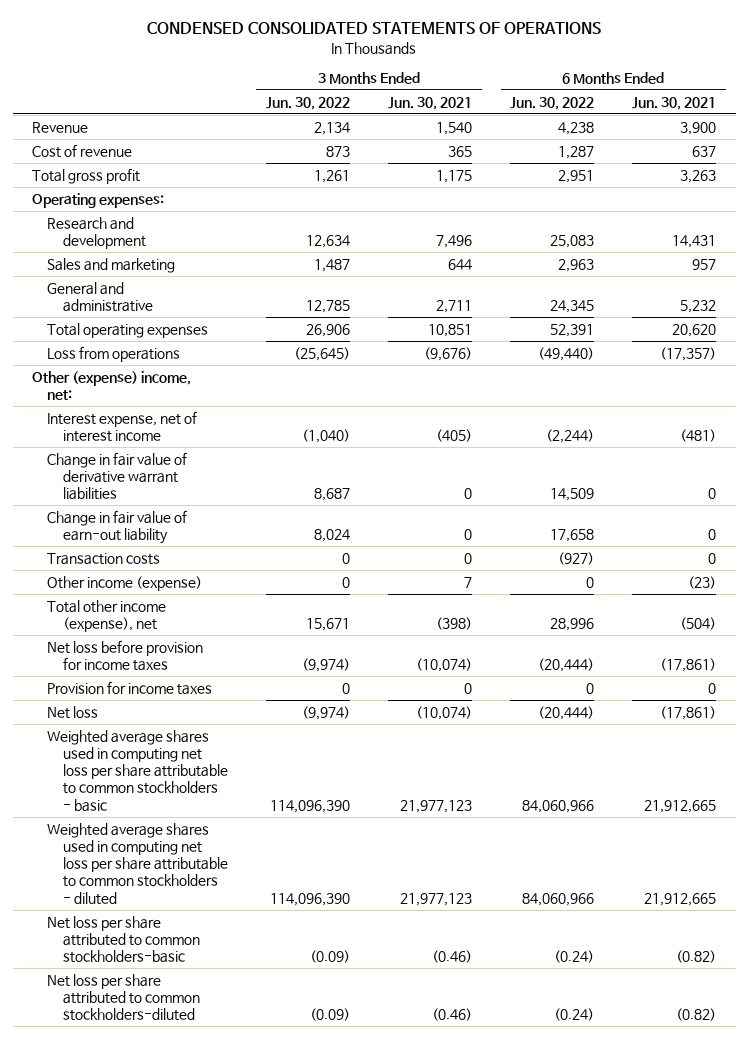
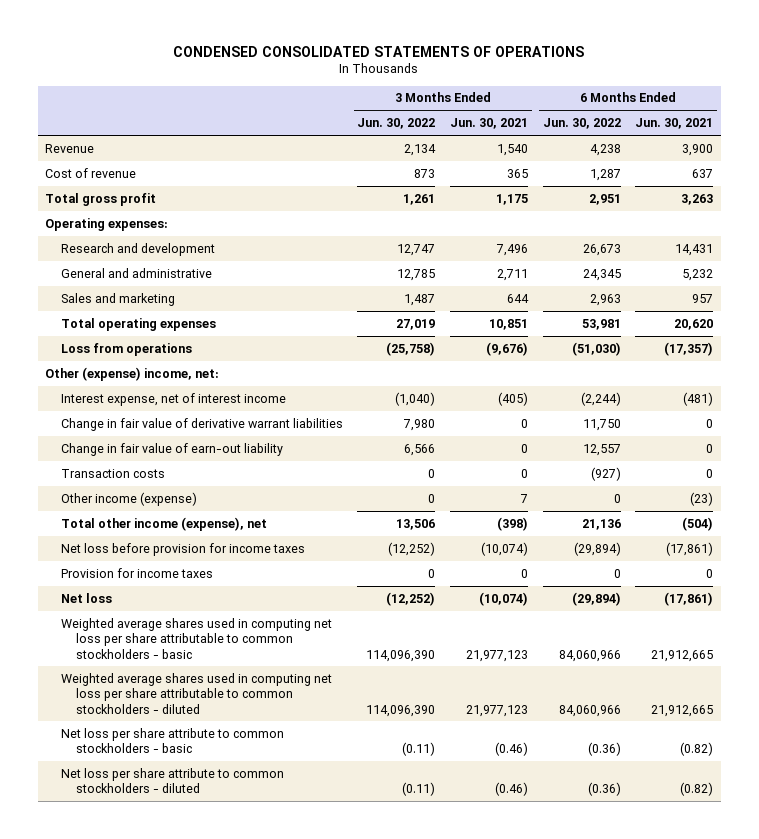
[305,234,350,248] 12,634 -> [397,243,436,256] 12,747
[550,234,595,248] 25,083 -> [582,243,621,256] 26,673
[47,257,176,273] Sales and marketing -> [60,292,175,306] Sales and marketing
[305,323,350,337] 26,906 -> [396,318,436,330] 27,019
[550,323,595,337] 52,391 -> [581,318,621,330] 53,981
[293,346,350,361] (25,645) -> [386,341,436,356] (25,758)
[538,346,595,361] (49,440) -> [571,341,621,356] (51,030)
[313,488,350,502] 8,687 -> [403,418,436,431] 7,980
[550,488,595,502] 14,509 -> [582,418,621,431] 11,750
[313,528,350,542] 8,024 -> [404,443,436,456] 6,566
[550,528,595,542] 17,658 -> [582,443,621,456] 12,557
[305,617,350,631] 15,671 -> [396,518,436,530] 13,506
[550,617,595,631] 28,996 -> [581,518,621,530] 21,136
[301,657,350,672] (9,974) -> [388,541,436,556] (12,252)
[538,657,595,672] (20,444) -> [573,541,621,556] (29,894)
[301,705,350,720] (9,974) -> [386,591,436,606] (12,252)
[538,705,595,720] (20,444) -> [571,591,621,606] (29,894)
[47,915,200,964] Net loss per share attributed to common stockholders-basic -> [60,727,284,754] Net loss per share attribute to common stockholders - basic
[309,950,350,964] (0.09) -> [402,742,436,757] (0.11)
[554,950,595,964] (0.24) -> [587,742,621,757] (0.36)
[47,973,200,1022] Net loss per share attributed to common stockholders-diluted -> [60,767,284,794] Net loss per share attribute to common stockholders - diluted
[309,1008,350,1022] (0.09) -> [402,782,436,797] (0.11)
[554,1008,595,1022] (0.24) -> [587,782,621,797] (0.36)

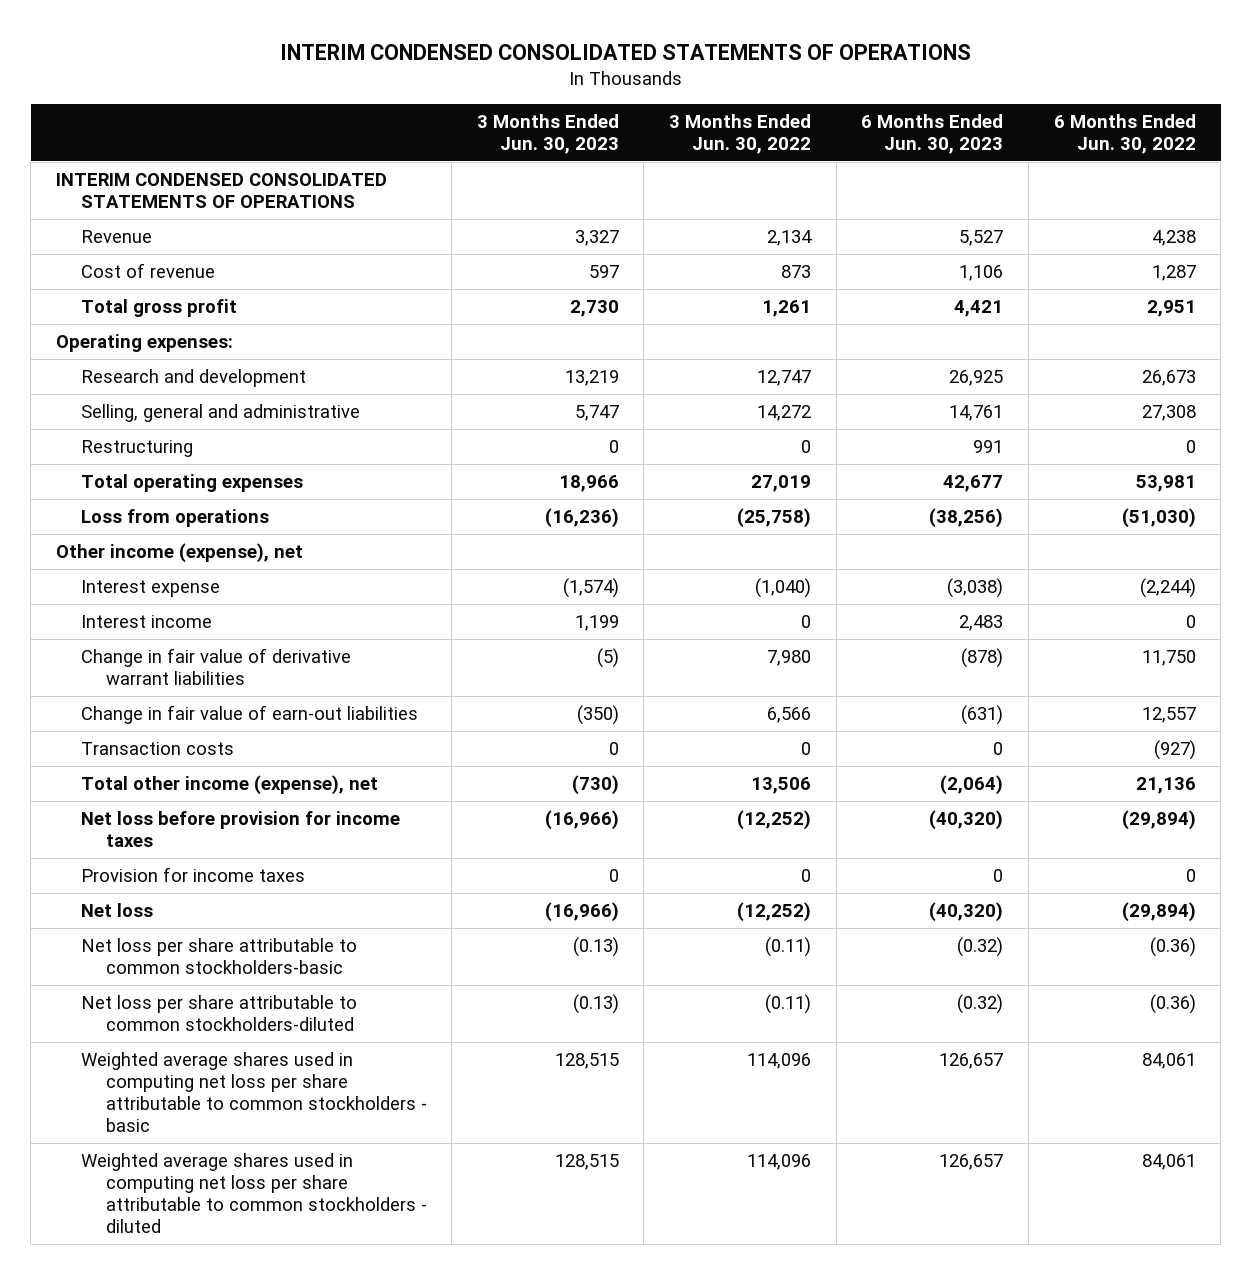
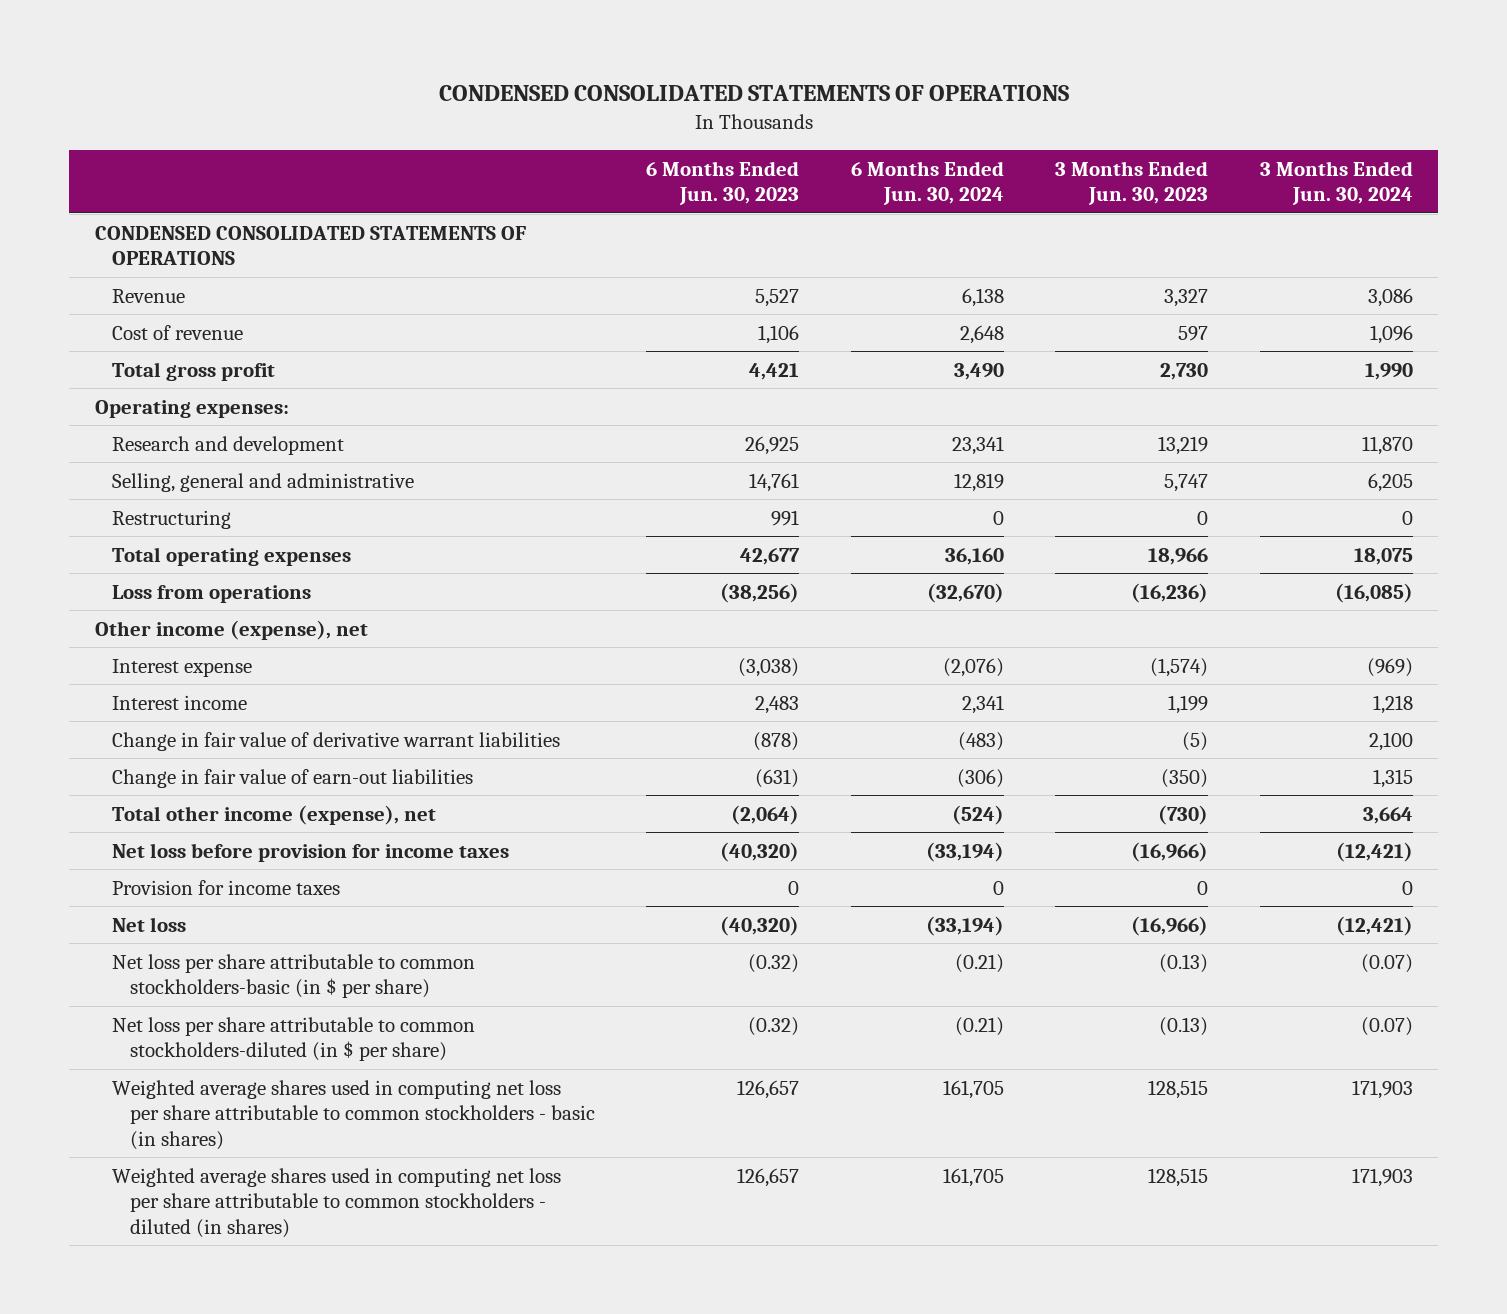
[279,43,971,60] INTERIM CONDENSED CONSOLIDATED STATEMENTS OF OPERATIONS -> [438,85,1069,102] CONDENSED CONSOLIDATED STATEMENTS OF OPERATIONS
[669,113,812,154] 3 Months Ended Jun. 30, 2022 -> none
[1053,113,1196,154] 6 Months Ended Jun. 30, 2022 -> none
none -> [850,160,1004,206] 6 Months Ended Jun. 30, 2024
none -> [1259,160,1413,206] 3 Months Ended Jun. 30, 2024
[55,173,387,209] INTERIM CONDENSED CONSOLIDATED STATEMENTS OF OPERATIONS -> [94,225,526,266] CONDENSED CONSOLIDATED STATEMENTS OF OPERATIONS
[80,742,234,756] Transaction costs -> none
[80,938,357,975] Net loss per share attributable to common stockholders-basic -> [112,953,476,999] Net loss per share attributable to common stockholders-basic (in $ per share)
[80,995,357,1032] Net loss per share attributable to common stockholders-diluted -> [112,1016,476,1062] Net loss per share attributable to common stockholders-diluted (in $ per share)
[80,1052,427,1133] Weighted average shares used in computing net loss per share attributable to common stockholders - basic -> [112,1079,596,1150] Weighted average shares used in computing net loss per share attributable to common stockholders - basic (in shares)
[80,1153,427,1234] Weighted average shares used in computing net loss per share attributable to common stockholders - diluted -> [112,1167,562,1238] Weighted average shares used in computing net loss per share attributable to common stockholders - diluted (in shares)

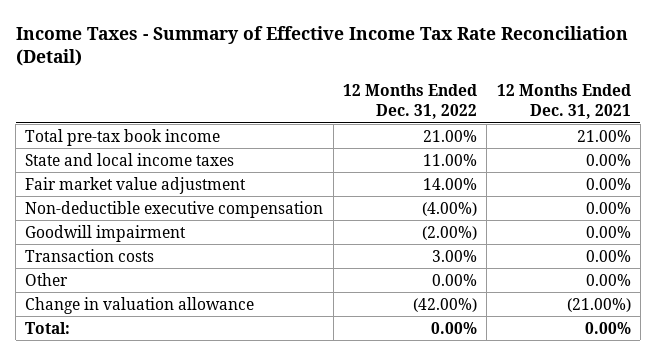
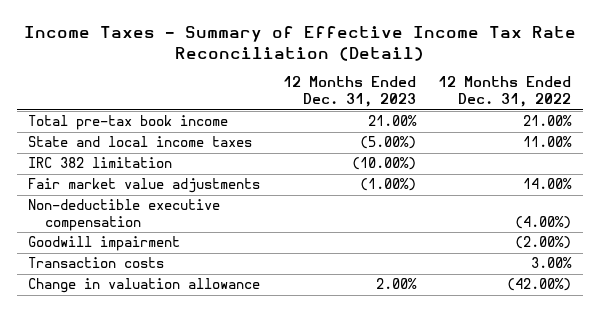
[496,84,631,120] 12 Months Ended Dec. 31, 2021 -> none
none -> [282,76,416,108] 12 Months Ended Dec. 31, 2023
none -> [28,157,173,169] IRC 382 limitation
[25,176,247,194] Fair market value adjustment -> [28,178,261,194] Fair market value adjustments
[25,272,69,286] Other -> none
[25,321,71,334] Total: -> none

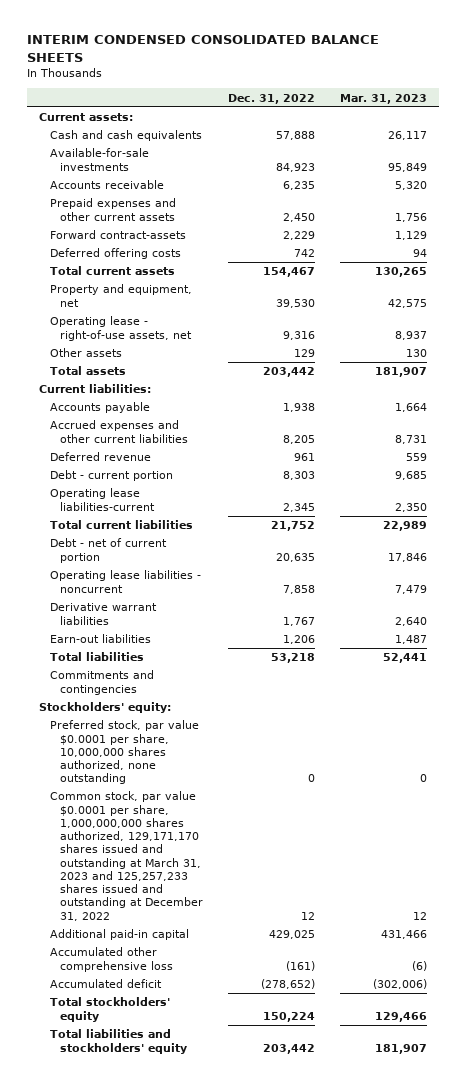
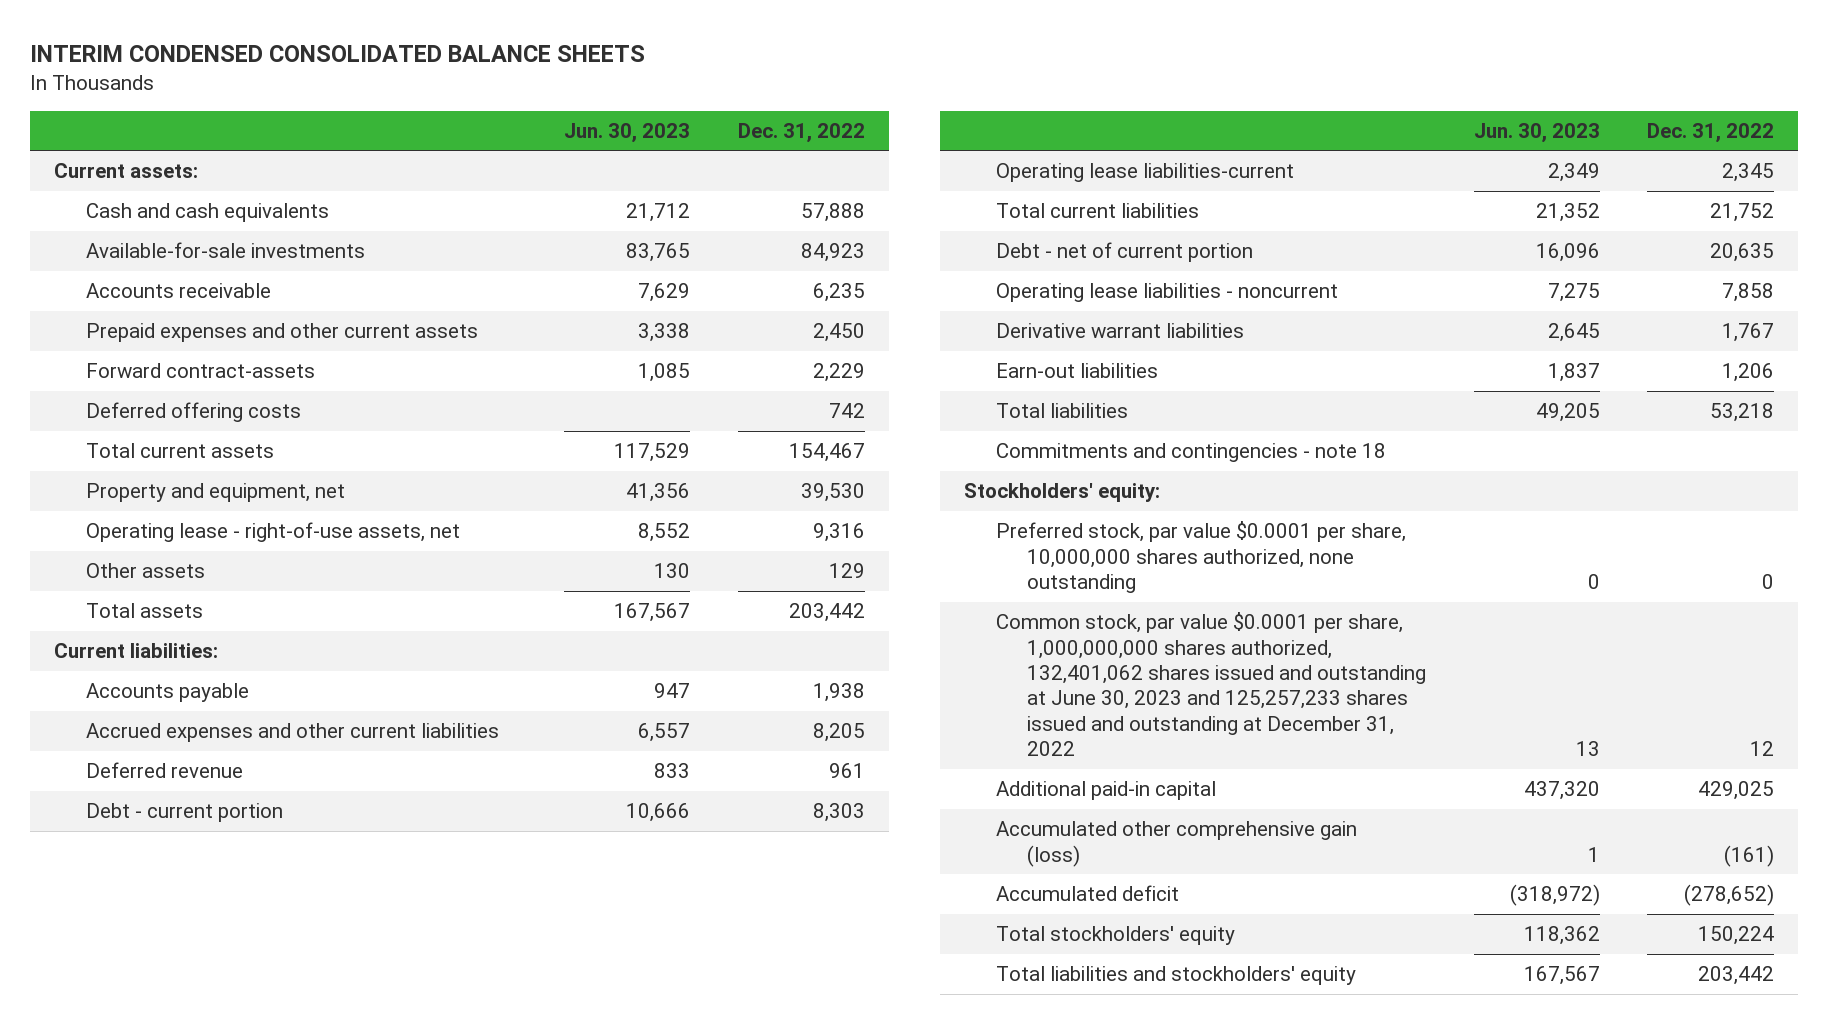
[339,93,427,104] Mar. 31, 2023 -> none
none -> [564,122,691,143] Jun. 30, 2023
[49,670,154,695] Commitments and contingencies -> [995,443,1386,463] Commitments and contingencies - note 18
[49,791,204,921] Common stock, par value $0.0001 per share, 1,000,000,000 shares authorized, 129,171,170 shares issued and outstanding at March 31, 2023 and 125,257,233 shares issued and outstanding at December 31, 2022 -> [995,612,1427,757] Common stock, par value $0.0001 per share, 1,000,000,000 shares authorized, 132,401,062 shares issued and outstanding at June 30, 2023 and 125,257,233 shares issued and outstanding at December 31, 2022
[49,947,174,972] Accumulated other comprehensive loss -> [995,821,1357,867] Accumulated other comprehensive gain (loss)

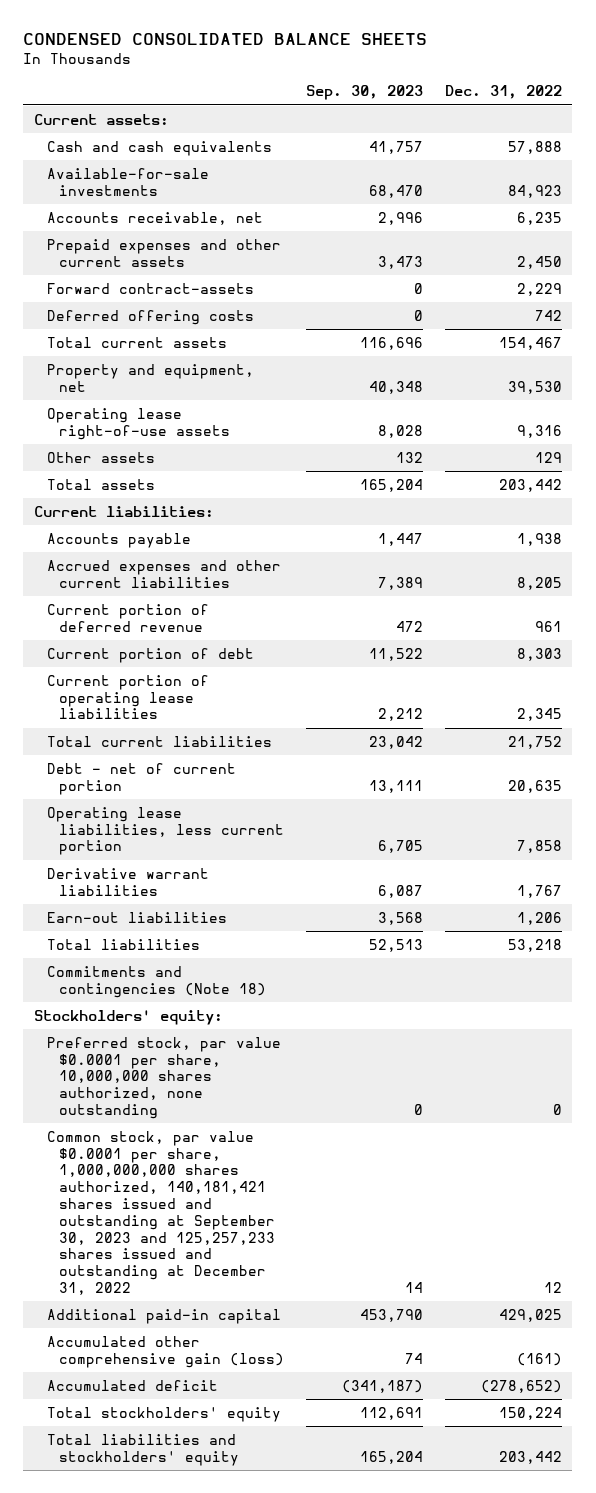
[30,45,646,63] INTERIM CONDENSED CONSOLIDATED BALANCE SHEETS -> [23,32,428,45] CONDENSED CONSOLIDATED BALANCE SHEETS
[564,122,691,143] Jun. 30, 2023 -> none
none -> [305,85,423,101] Sep. 30, 2023
[85,283,271,299] Accounts receivable -> [46,211,263,225] Accounts receivable, net
[85,522,460,543] Operating lease - right-of-use assets, net -> [46,407,231,440] Operating lease right-of-use assets
[85,762,243,779] Deferred revenue -> [46,603,209,632] Current portion of deferred revenue
[85,803,283,823] Debt - current portion -> [46,647,254,663] Current portion of debt
[995,163,1294,183] Operating lease liabilities-current -> [46,674,209,720] Current portion of operating lease liabilities
[995,283,1338,303] Operating lease liabilities - noncurrent -> [46,806,285,856] Operating lease liabilities, less current portion
[995,443,1386,463] Commitments and contingencies - note 18 -> [46,965,267,998] Commitments and contingencies (Note 18)
[995,612,1427,757] Common stock, par value $0.0001 per share, 1,000,000,000 shares authorized, 132,401,062 shares issued and outstanding at June 30, 2023 and 125,257,233 shares issued and outstanding at December 31, 2022 -> [46,1130,276,1295] Common stock, par value $0.0001 per share, 1,000,000,000 shares authorized, 140,181,421 shares issued and outstanding at September 30, 2023 and 125,257,233 shares issued and outstanding at December 31, 2022

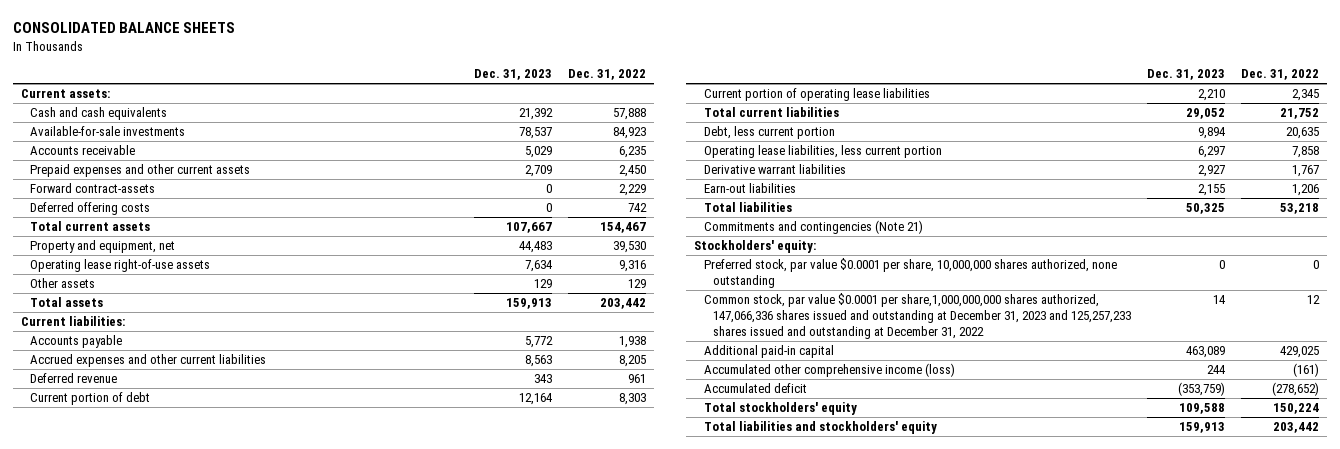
[23,32,428,45] CONDENSED CONSOLIDATED BALANCE SHEETS -> [12,22,235,34] CONSOLIDATED BALANCE SHEETS
[305,85,423,101] Sep. 30, 2023 -> none
none -> [473,69,552,81] Dec. 31, 2023
[46,211,263,225] Accounts receivable, net -> [30,145,136,156] Accounts receivable
[46,603,209,632] Current portion of deferred revenue -> [30,373,118,384] Deferred revenue
[46,762,236,795] Debt - net of current portion -> [703,126,835,140] Debt, less current portion
[46,965,267,998] Commitments and contingencies (Note 18) -> [703,220,923,235] Commitments and contingencies (Note 21)
[46,1130,276,1295] Common stock, par value $0.0001 per share, 1,000,000,000 shares authorized, 140,181,421 shares issued and outstanding at September 30, 2023 and 125,257,233 shares issued and outstanding at December 31, 2022 -> [703,293,1132,340] Common stock, par value $0.0001 per share,1,000,000,000 shares authorized, 147,066,336 shares issued and outstanding at December 31, 2023 and 125,257,233 shares issued and outstanding at December 31, 2022
[46,1335,285,1368] Accumulated other comprehensive gain (loss) -> [703,363,955,378] Accumulated other comprehensive income (loss)

